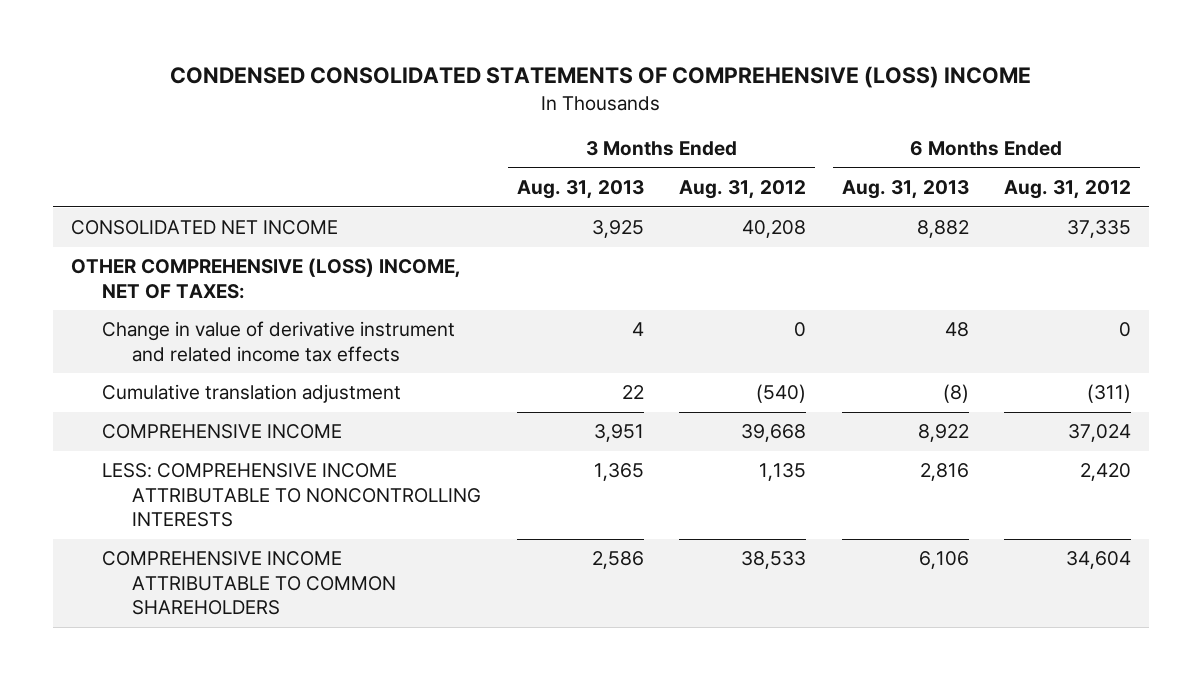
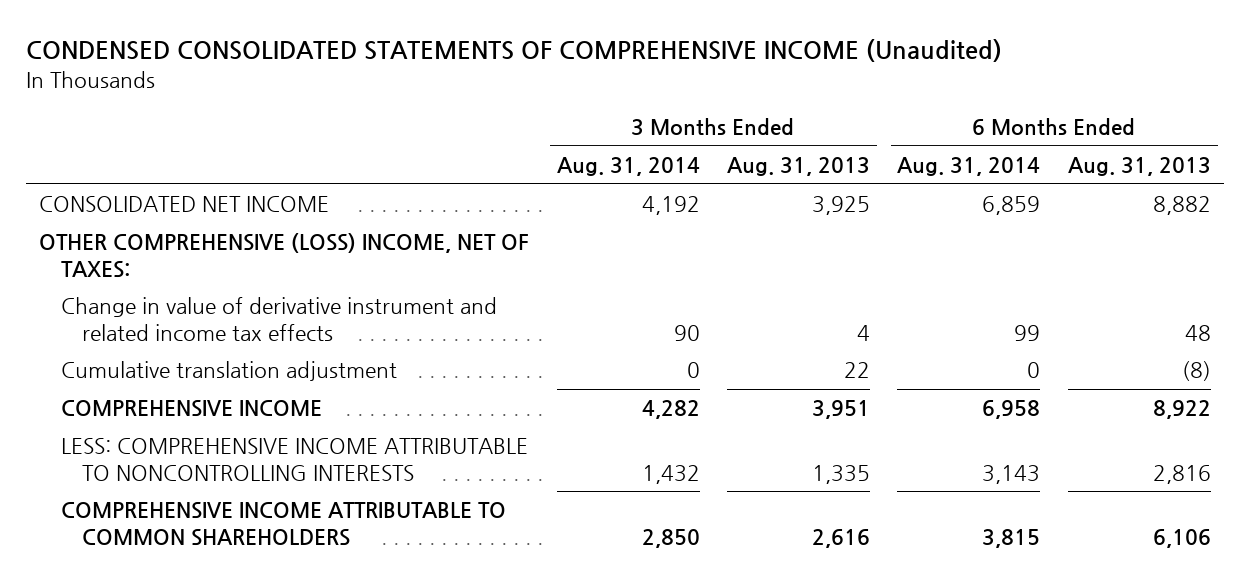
[170,66,1032,89] CONDENSED CONSOLIDATED STATEMENTS OF COMPREHENSIVE (LOSS) INCOME -> [25,39,1002,63] CONDENSED CONSOLIDATED STATEMENTS OF COMPREHENSIVE INCOME (Unaudited)
[679,180,807,200] Aug. 31, 2012 -> none
[1004,180,1132,200] Aug. 31, 2012 -> none
none -> [556,156,700,176] Aug. 31, 2014
none -> [897,156,1041,176] Aug. 31, 2014
[593,463,644,482] 1,365 -> [812,464,871,484] 1,335
[591,551,644,570] 2,586 -> [812,528,871,548] 2,616

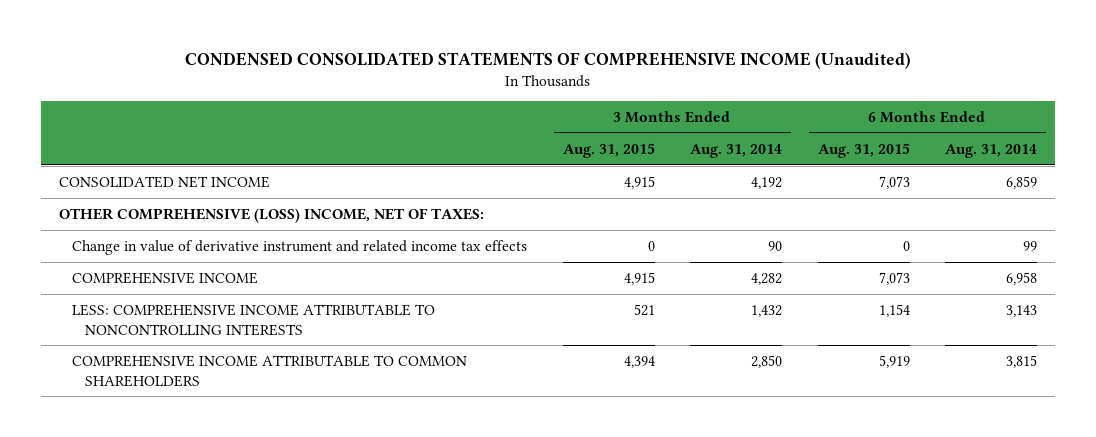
[727,156,871,176] Aug. 31, 2013 -> none
[1067,156,1211,176] Aug. 31, 2013 -> none
none -> [562,142,655,158] Aug. 31, 2015
none -> [817,142,910,158] Aug. 31, 2015
[60,361,397,382] Cumulative translation adjustment -> none

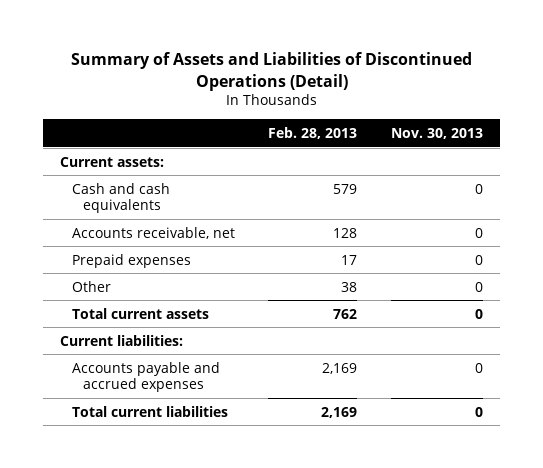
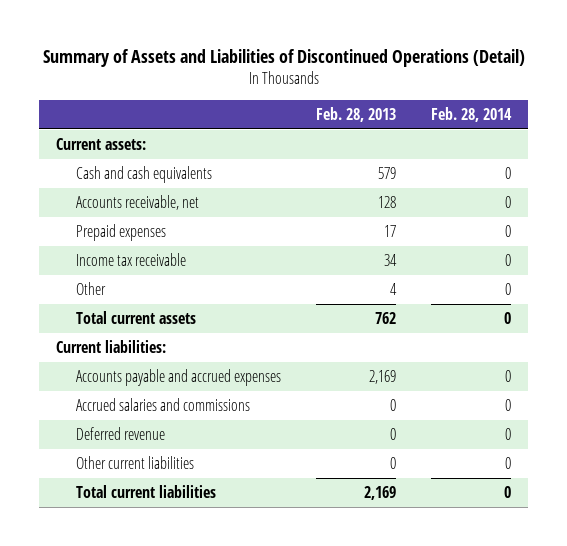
[391,127,484,139] Nov. 30, 2013 -> none
none -> [430,106,512,122] Feb. 28, 2014
none -> [76,253,187,267] Income tax receivable
[341,281,358,292] 38 -> [390,283,398,296] 4
none -> [76,398,251,412] Accrued salaries and commissions
none -> [76,427,166,441] Deferred revenue
none -> [76,456,195,470] Other current liabilities

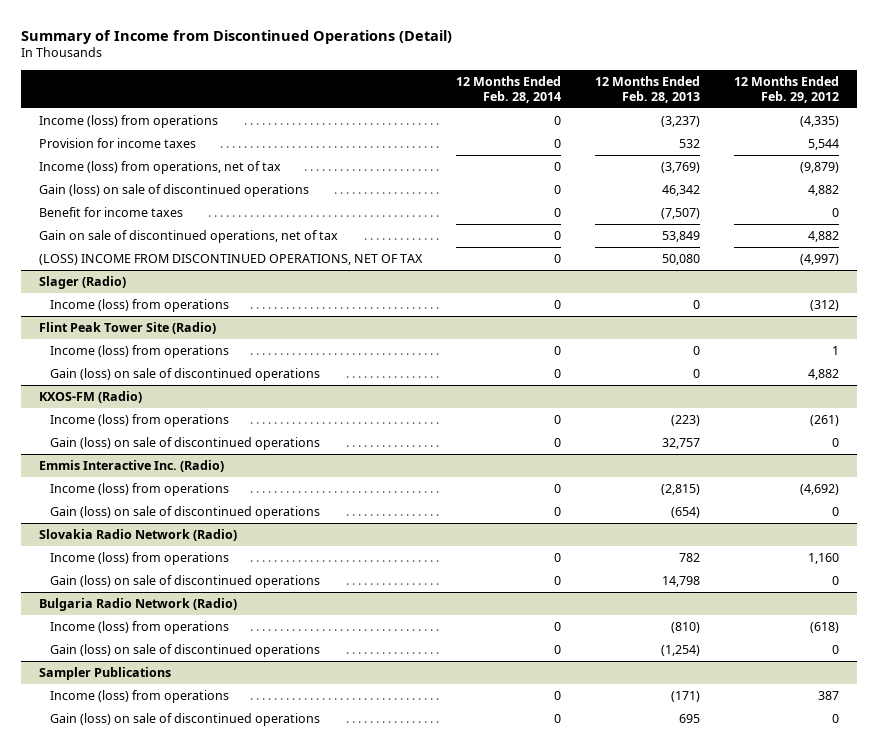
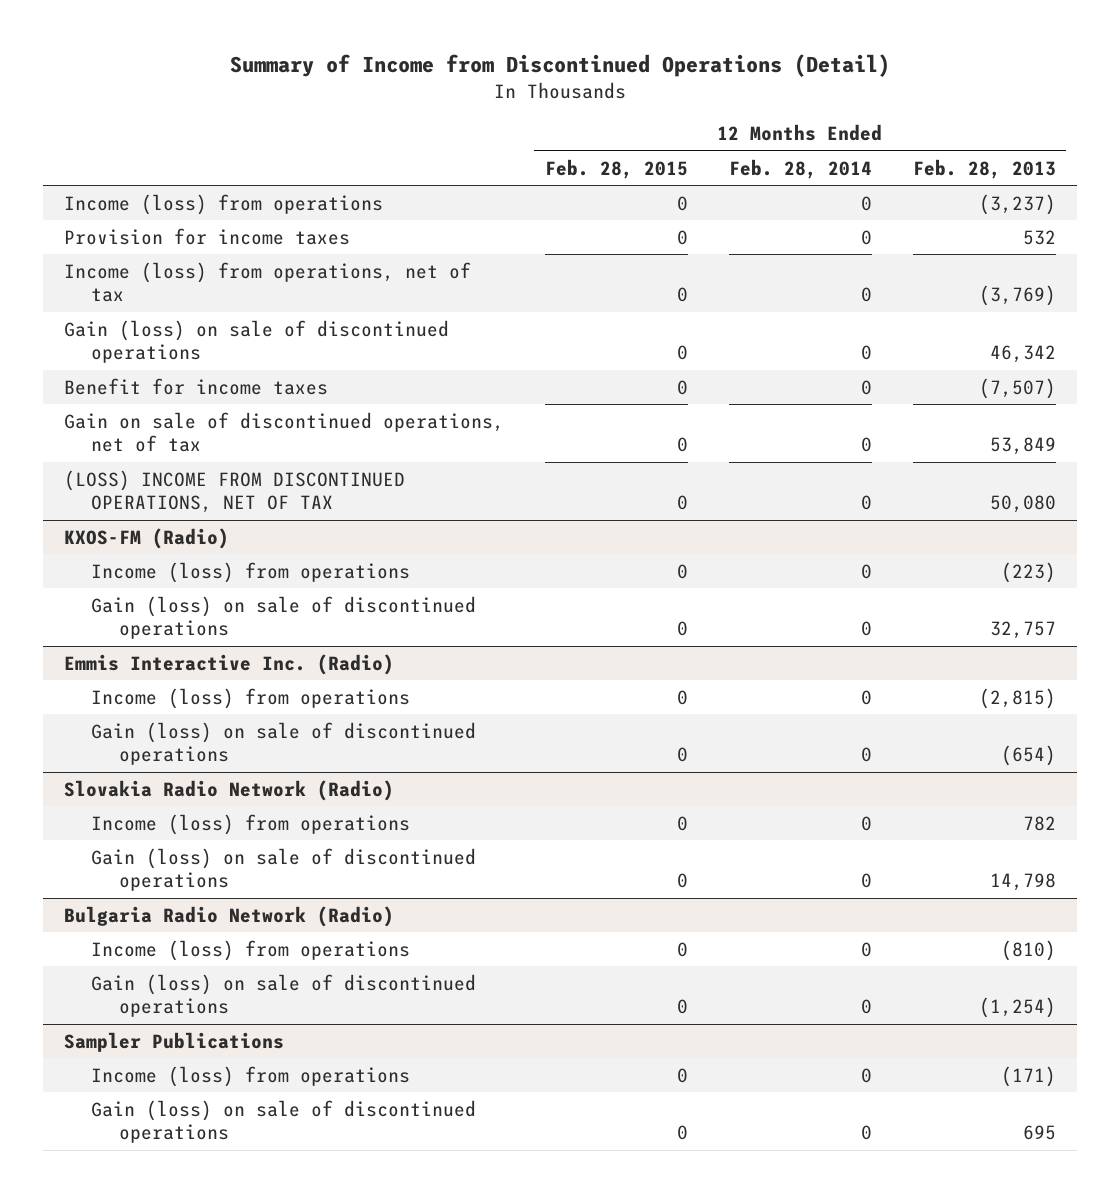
[734,75,840,103] 12 Months Ended Feb. 29, 2012 -> none
none -> [544,158,688,179] Feb. 28, 2015
[38,275,126,289] Slager (Radio) -> none
[49,298,229,312] Income (loss) from operations -> none
[38,321,216,334] Flint Peak Tower Site (Radio) -> none
[49,344,229,358] Income (loss) from operations -> none
[49,367,320,381] Gain (loss) on sale of discontinued operations -> none

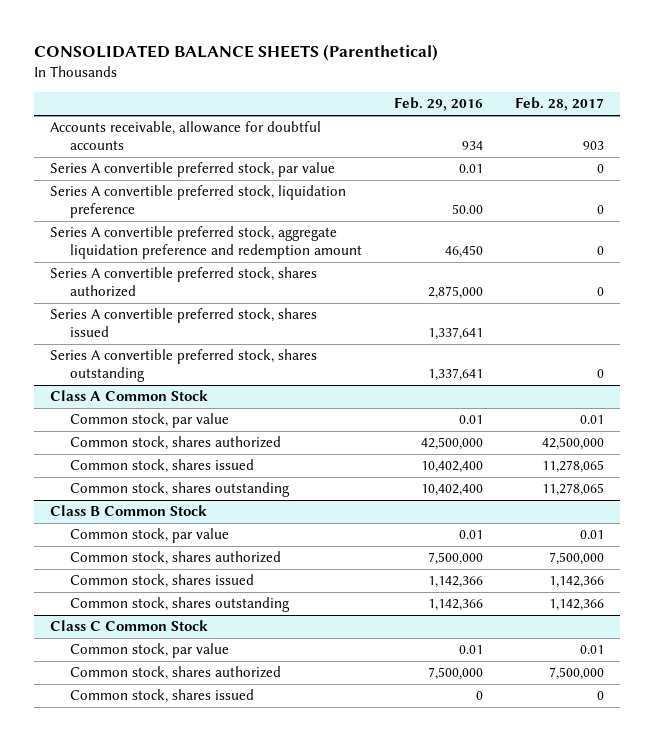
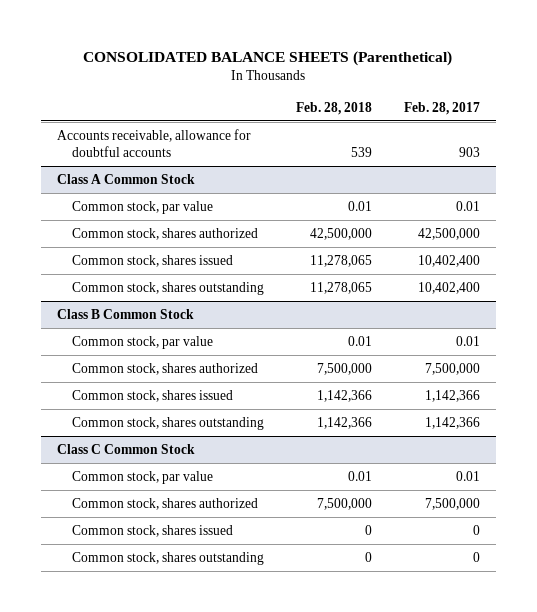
[394,97,484,112] Feb. 29, 2016 -> none
none -> [295,101,372,115] Feb. 28, 2018
[50,162,336,178] Series A convertible preferred stock, par value -> none
[50,185,347,219] Series A convertible preferred stock, liquidation preference -> none
[50,226,363,260] Series A convertible preferred stock, aggregate liquidation preference and redemption amount -> none
[50,267,318,298] Series A convertible preferred stock, shares authorized -> none
[50,308,318,338] Series A convertible preferred stock, shares issued -> none
[50,349,318,383] Series A convertible preferred stock, shares outstanding -> none
[542,460,605,474] 11,278,065 -> [417,254,480,267] 10,402,400
[542,483,605,497] 11,278,065 -> [417,281,480,294] 10,402,400
none -> [71,551,264,565] Common stock, shares outstanding

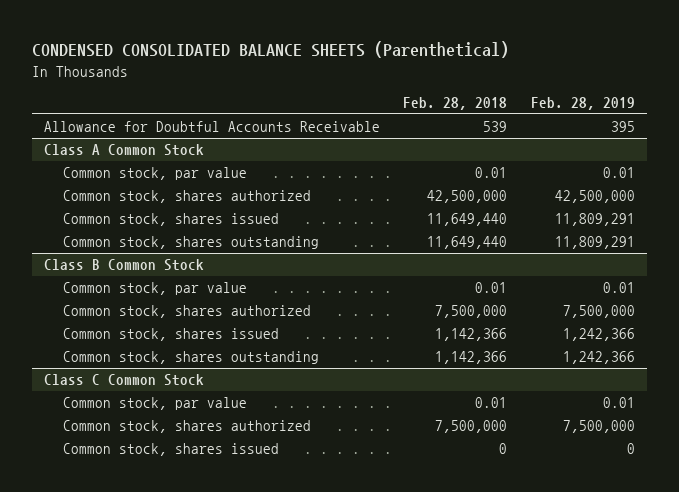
[83,51,453,67] CONSOLIDATED BALANCE SHEETS (Parenthetical) -> [32,41,510,59] CONDENSED CONSOLIDATED BALANCE SHEETS (Parenthetical)
[403,101,480,115] Feb. 28, 2017 -> none
none -> [530,97,635,111] Feb. 28, 2019
[56,128,251,158] Accounts receivable, allowance for doubtful accounts -> [43,121,380,133] Allowance for Doubtful Accounts Receivable
[309,254,372,267] 11,278,065 -> [427,213,508,227] 11,649,440
[309,281,372,294] 11,278,065 -> [427,236,508,250] 11,649,440
[71,551,264,565] Common stock, shares outstanding -> none

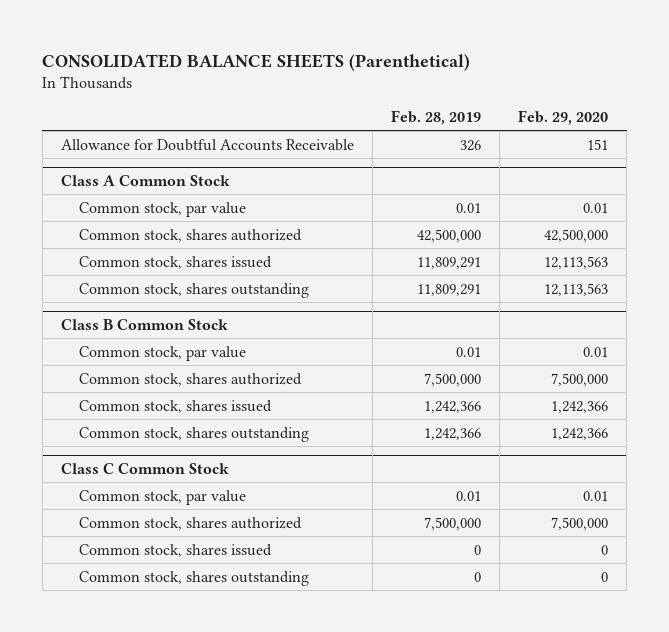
[32,41,510,59] CONDENSED CONSOLIDATED BALANCE SHEETS (Parenthetical) -> [42,53,471,71] CONSOLIDATED BALANCE SHEETS (Parenthetical)
[403,97,508,111] Feb. 28, 2018 -> none
none -> [518,110,609,126] Feb. 29, 2020
[610,121,635,133] 395 -> [459,139,481,151] 326
none -> [78,570,309,586] Common stock, shares outstanding

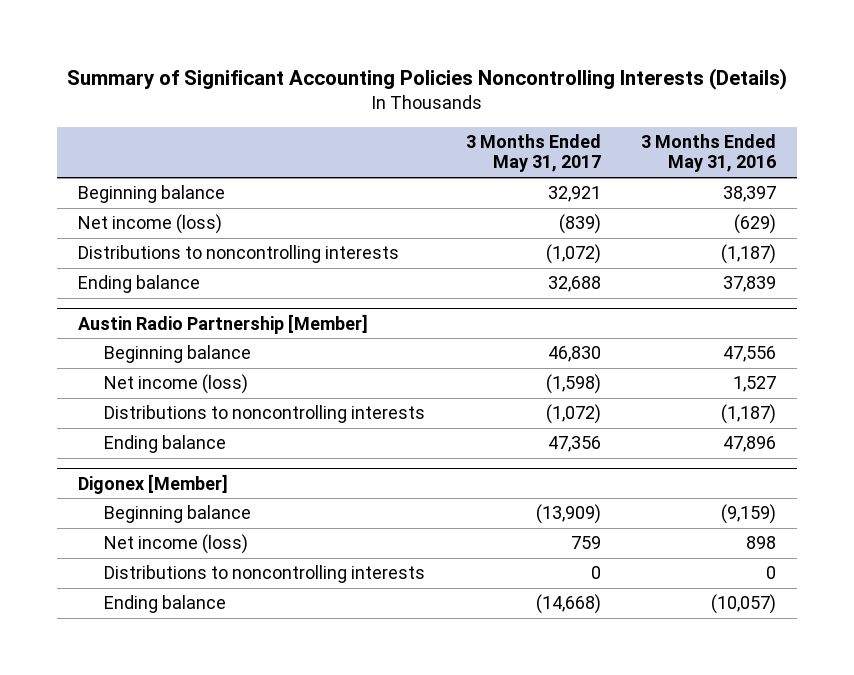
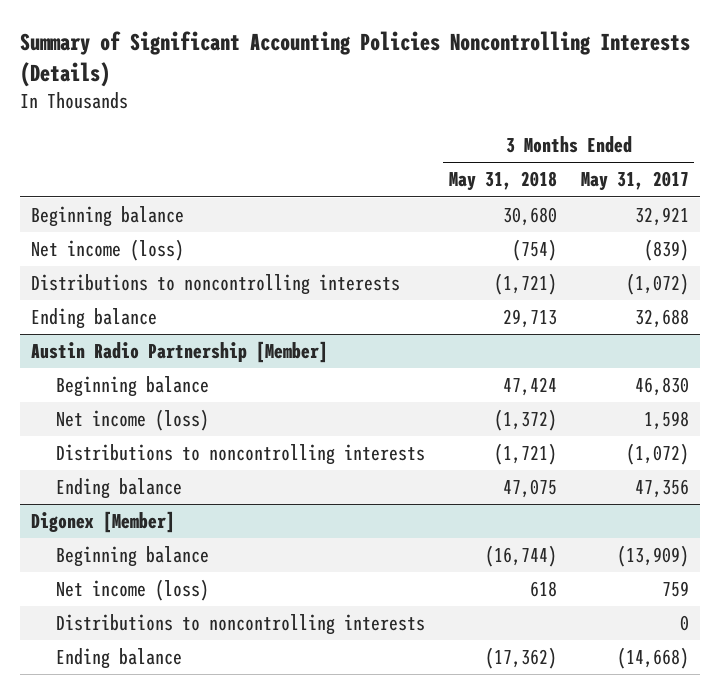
[641,133,777,173] 3 Months Ended May 31, 2016 -> none
none -> [448,171,557,192] May 31, 2018
[545,374,601,395] (1,598) -> [643,411,689,431] 1,598

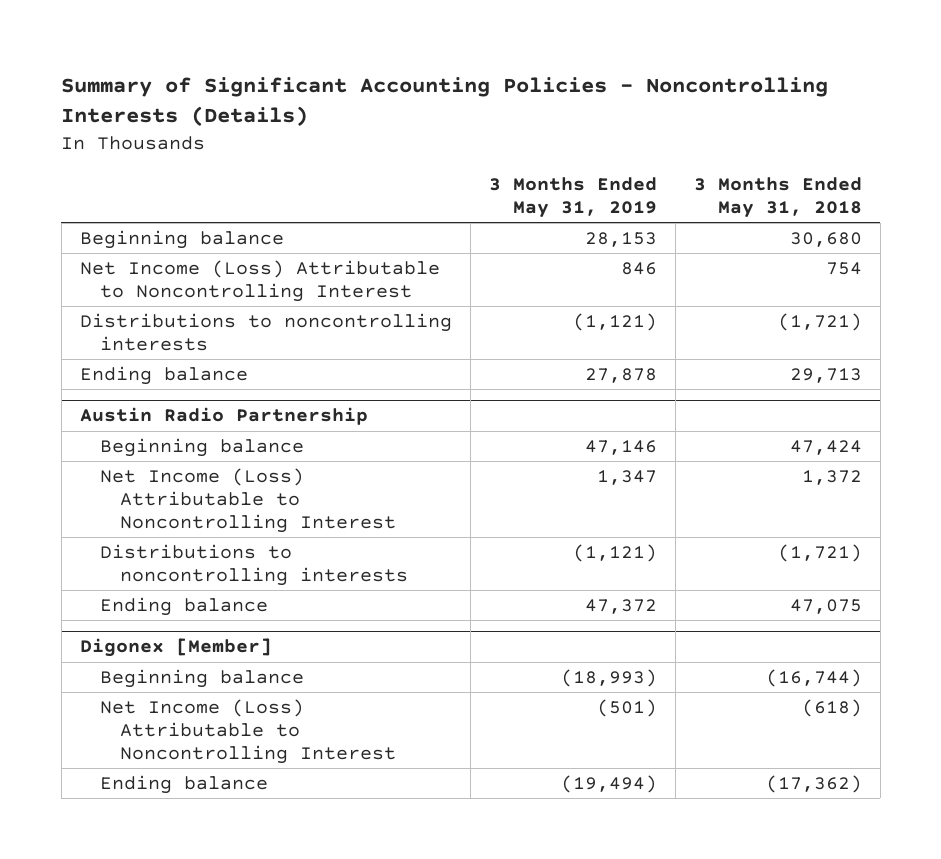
[19,31,690,88] Summary of Significant Accounting Policies Noncontrolling Interests (Details) -> [61,76,829,127] Summary of Significant Accounting Policies - Noncontrolling Interests (Details)
[580,171,689,192] May 31, 2017 -> none
none -> [488,176,657,218] 3 Months Ended May 31, 2019
[31,239,185,262] Net income (loss) -> [79,259,440,303] Net Income (Loss) Attributable to Noncontrolling Interest
[511,239,557,262] (754) -> [825,261,862,275] 754
[31,341,329,364] Austin Radio Partnership [Member] -> [79,407,368,426] Austin Radio Partnership
[56,409,210,432] Net income (loss) -> [99,467,396,534] Net Income (Loss) Attributable to Noncontrolling Interest
[493,409,557,432] (1,372) -> [801,469,862,485] 1,372
[56,614,426,636] Distributions to noncontrolling interests -> none
[56,579,210,602] Net income (loss) -> [99,698,396,765] Net Income (Loss) Attributable to Noncontrolling Interest
[529,581,557,598] 618 -> [801,698,862,717] (618)

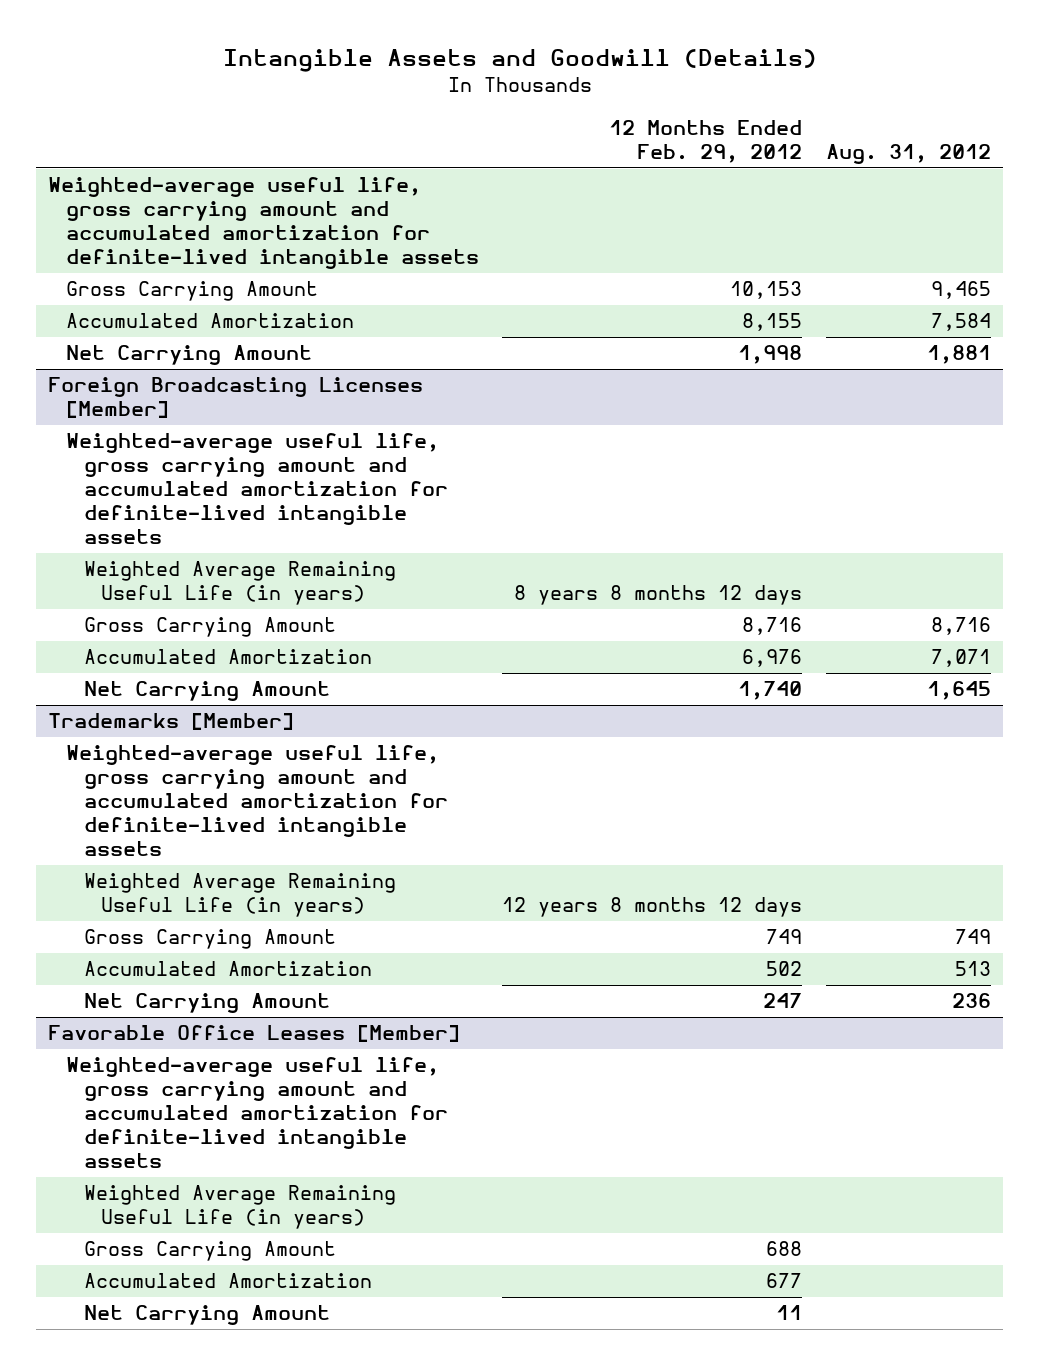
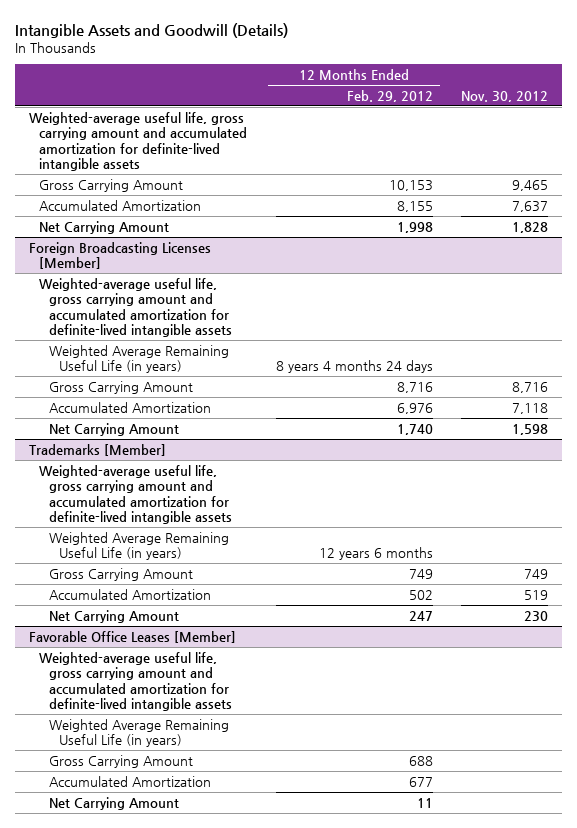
[825,144,991,165] Aug. 31, 2012 -> none
none -> [460,90,548,102] Nov. 30, 2012
[514,585,803,606] 8 years 8 months 12 days -> [275,360,433,374] 8 years 4 months 24 days
[502,897,803,918] 12 years 8 months 12 days -> [318,547,433,561] 12 years 6 months

